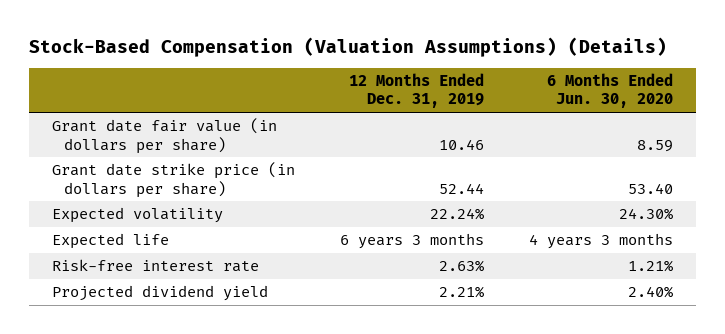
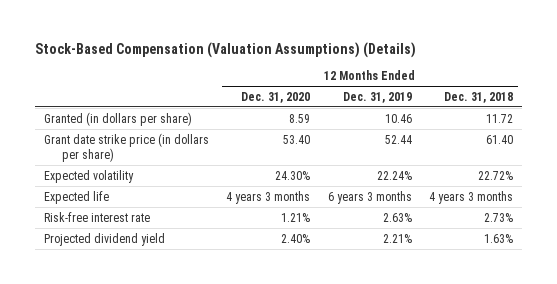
[547,73,674,109] 6 Months Ended Jun. 30, 2020 -> none
none -> [241,91,311,103] Dec. 31, 2020
none -> [444,91,514,103] Dec. 31, 2018
[51,118,277,154] Grant date fair value (in dollars per share) -> [43,111,192,126] Granted (in dollars per share)

